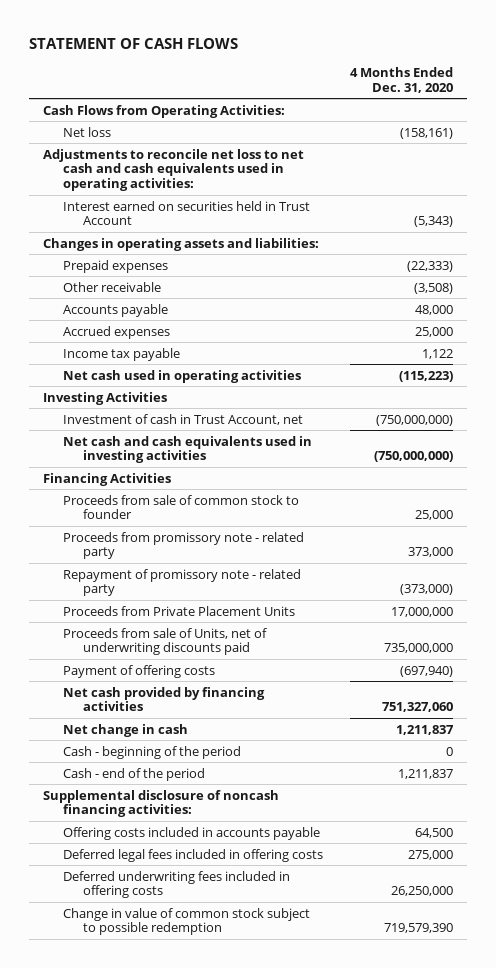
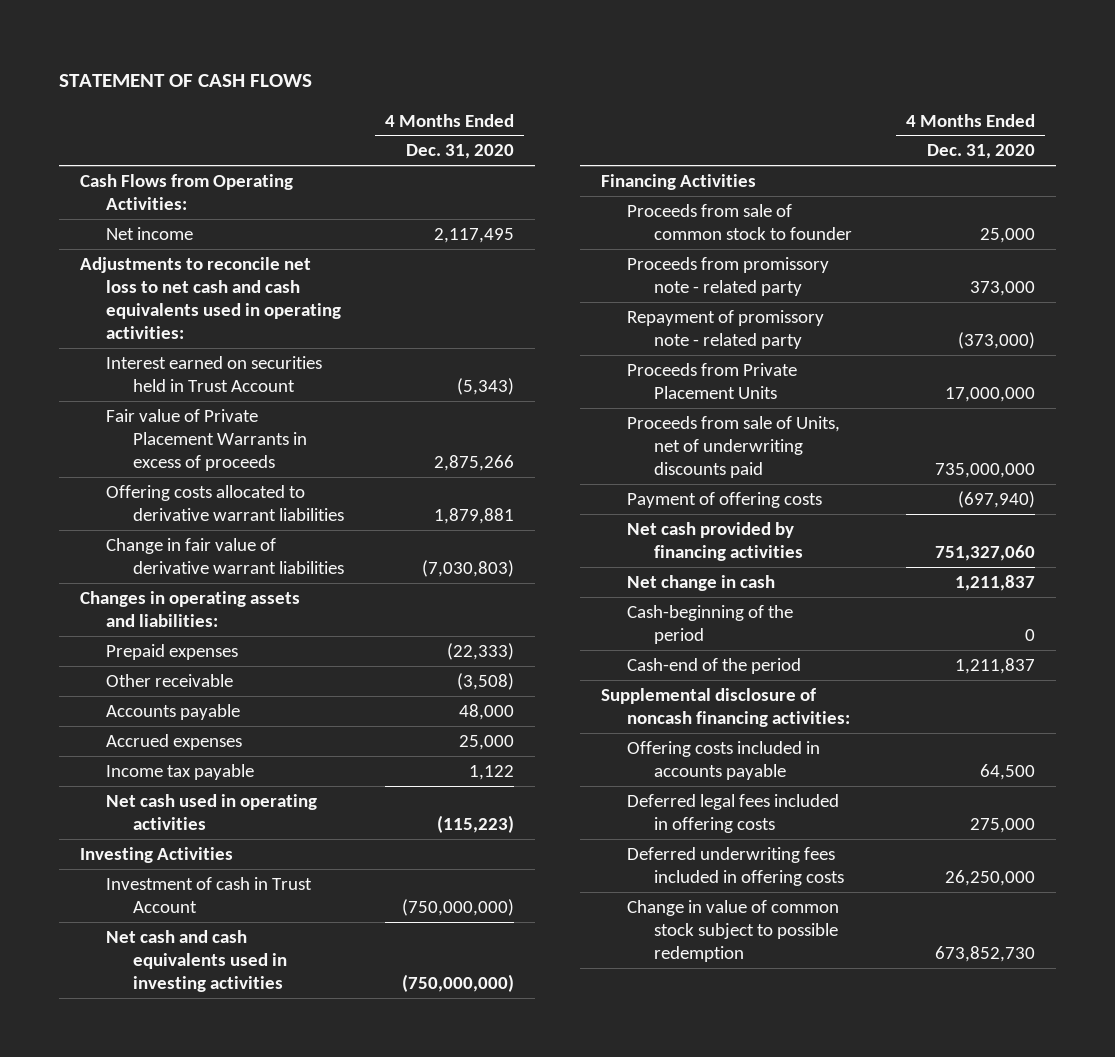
[62,126,111,137] Net loss -> [106,226,194,240] Net income
[400,127,454,139] (158,161) -> [434,227,515,243] 2,117,495
none -> [106,408,307,472] Fair value of Private Placement Warrants in excess of proceeds
none -> [106,484,344,522] Offering costs allocated to derivative warrant liabilities
none -> [106,537,344,575] Change in fair value of derivative warrant liabilities
[62,413,303,425] Investment of cash in Trust Account, net -> [106,876,313,914] Investment of cash in Trust Account
[62,745,241,759] Cash - beginning of the period -> [627,604,794,645] Cash-beginning of the period
[62,767,205,781] Cash - end of the period -> [627,657,802,674] Cash-end of the period
[384,923,454,934] 719,579,390 -> [935,946,1036,963] 673,852,730

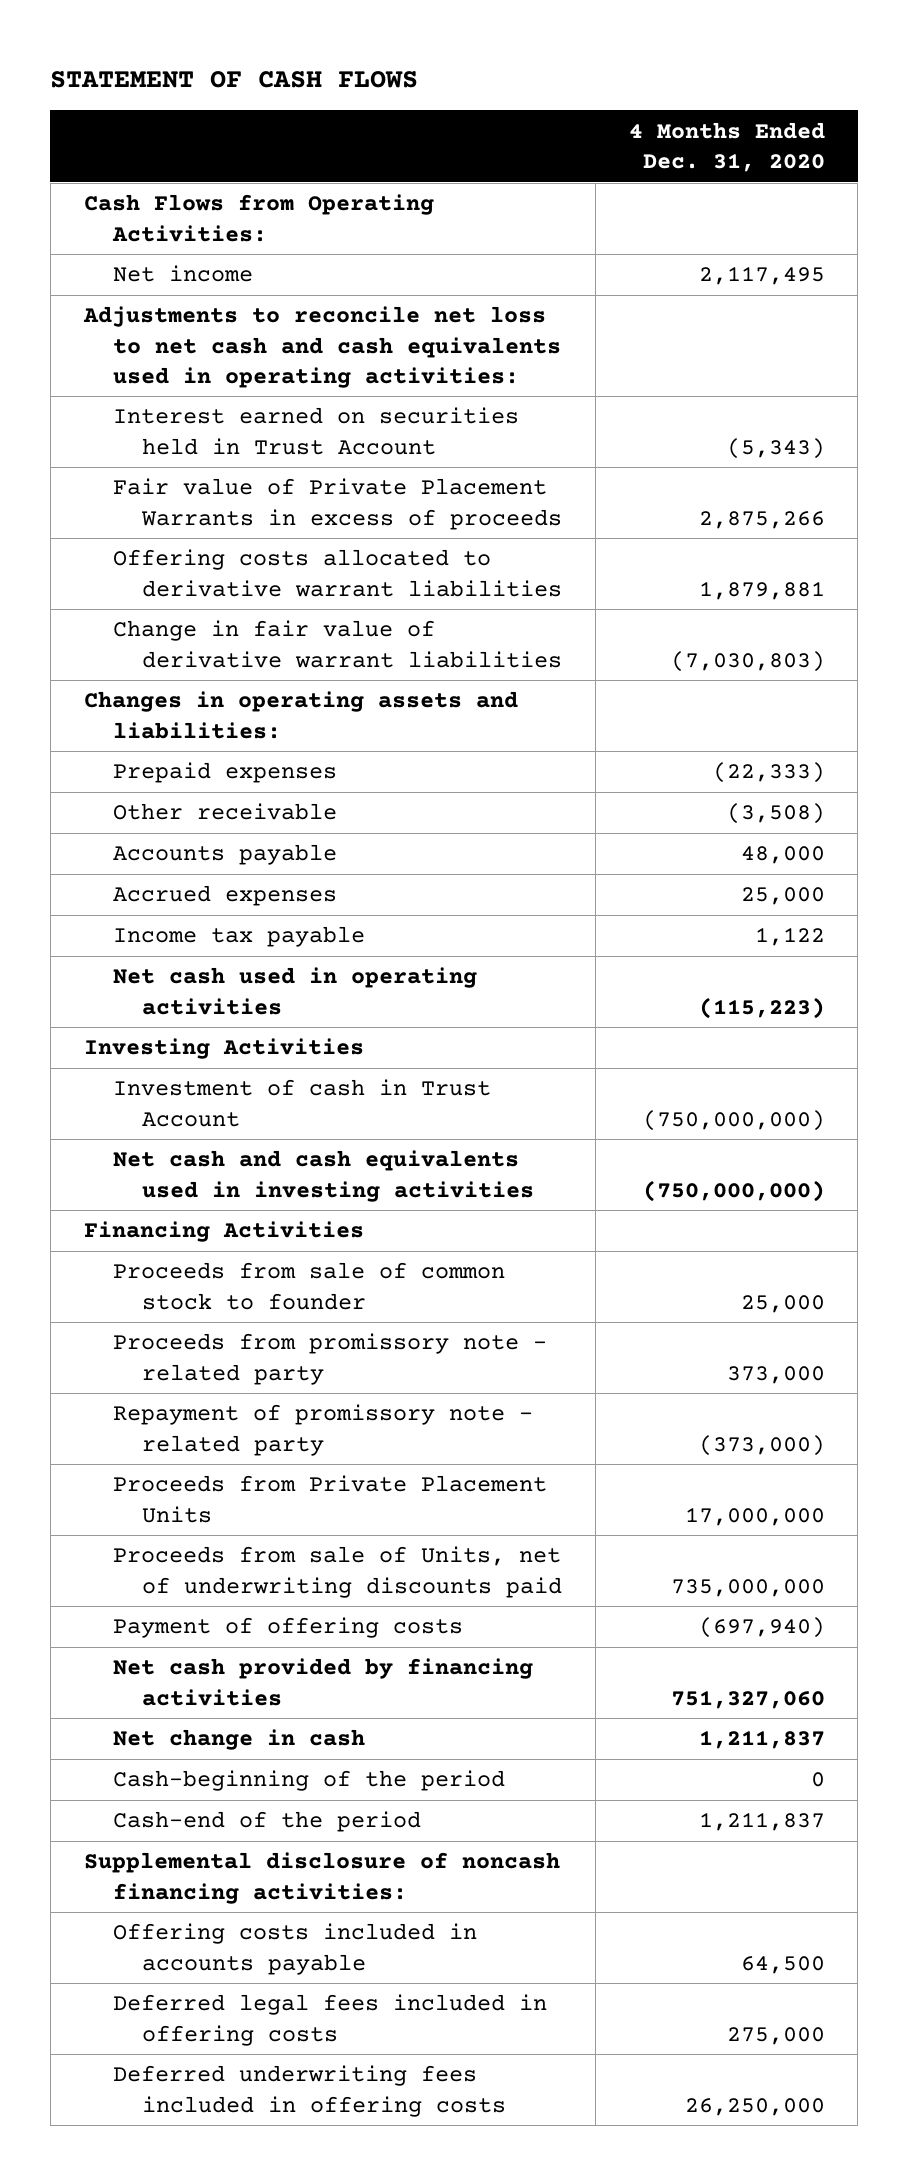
[627,899,840,963] Change in value of common stock subject to possible redemption -> none

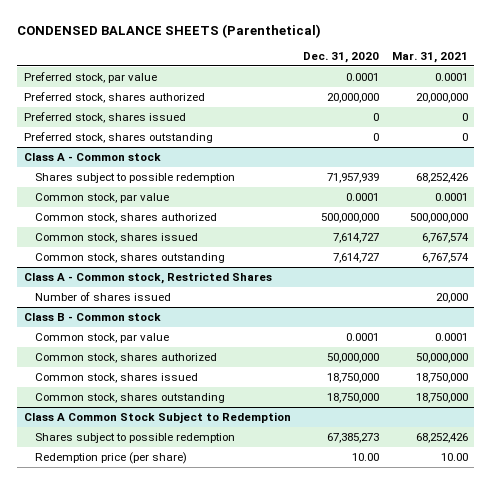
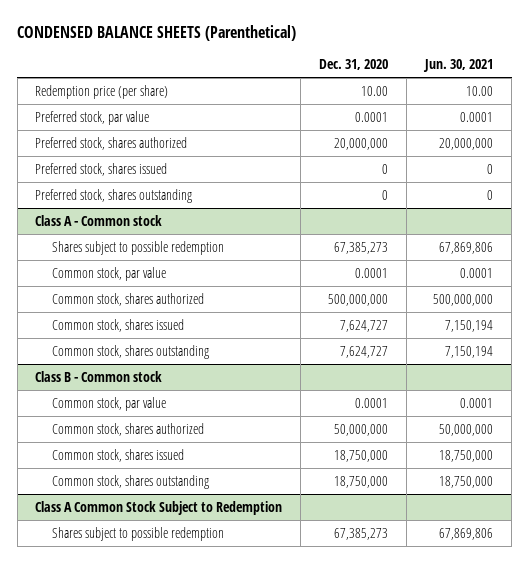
[392,52,469,64] Mar. 31, 2021 -> none
none -> [423,59,494,73] Jun. 30, 2021
none -> [35,84,169,99] Redemption price (per share)
[327,172,380,183] 71,957,939 -> [334,241,389,254] 67,385,273
[23,271,272,284] Class A - Common stock, Restricted Shares -> none
[34,291,171,301] Number of shares issued -> none
[333,232,380,243] 7,614,727 -> [340,319,389,332] 7,624,727
[333,252,380,263] 7,614,727 -> [340,345,389,358] 7,624,727
[34,451,187,464] Redemption price (per share) -> none

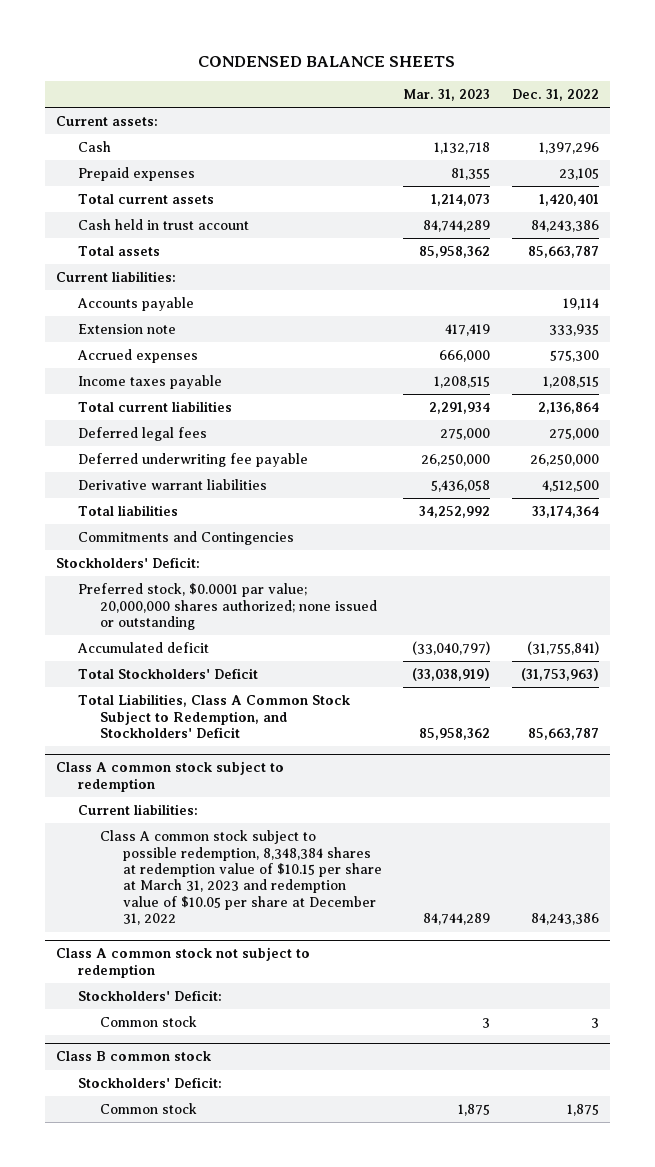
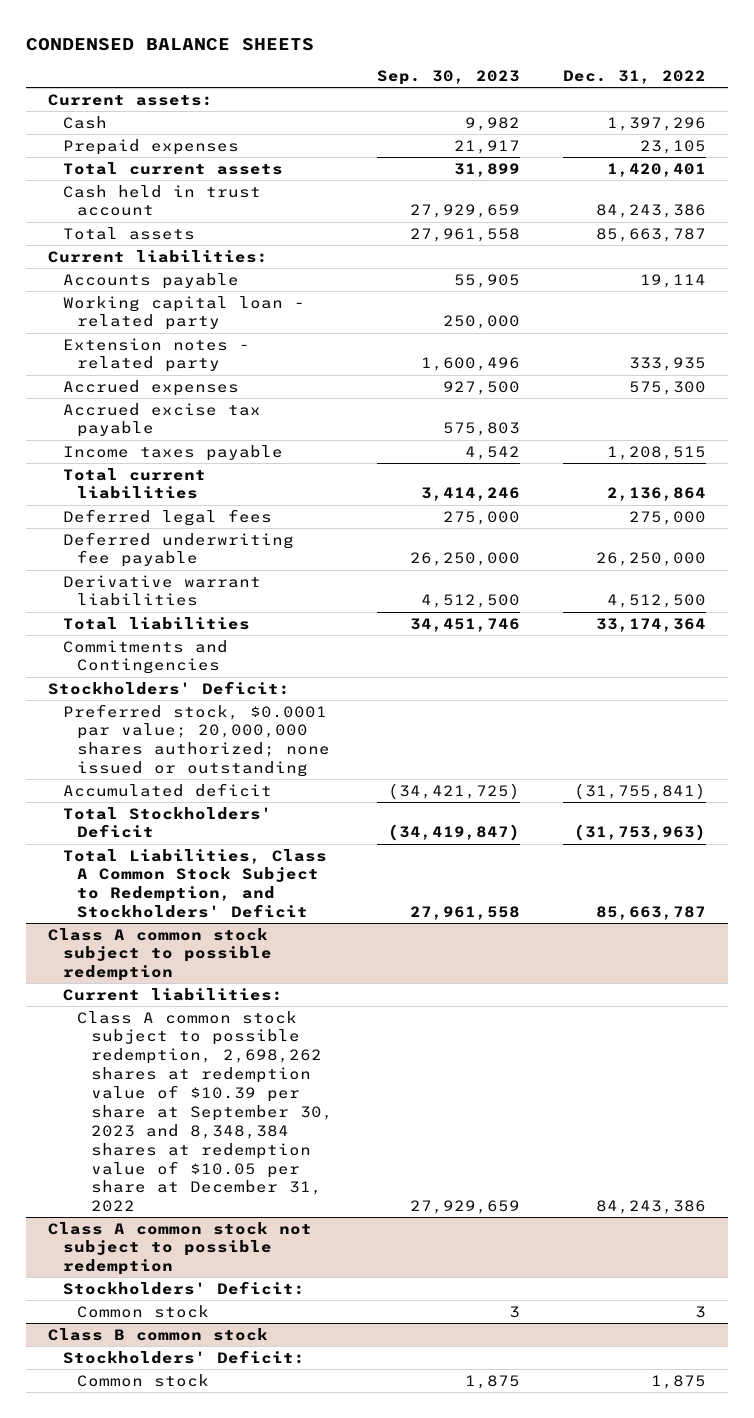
[403,88,491,101] Mar. 31, 2023 -> none
none -> [376,69,520,85] Sep. 30, 2023
none -> [62,295,305,331] Working capital loan - related party
[77,324,176,335] Extension note -> [62,337,250,373] Extension notes - related party
none -> [62,402,261,438] Accrued excise tax payable
[55,761,284,792] Class A common stock subject to redemption -> [48,927,272,982] Class A common stock subject to possible redemption
[100,830,382,926] Class A common stock subject to possible redemption, 8,348,384 shares at redemption value of $10.15 per share at March 31, 2023 and redemption value of $10.05 per share at December 31, 2022 -> [76,1010,334,1213] Class A common stock subject to possible redemption, 2,698,262 shares at redemption value of $10.39 per share at September 30, 2023 and 8,348,384 shares at redemption value of $10.05 per share at December 31, 2022
[55,947,310,978] Class A common stock not subject to redemption -> [48,1221,313,1276] Class A common stock not subject to possible redemption

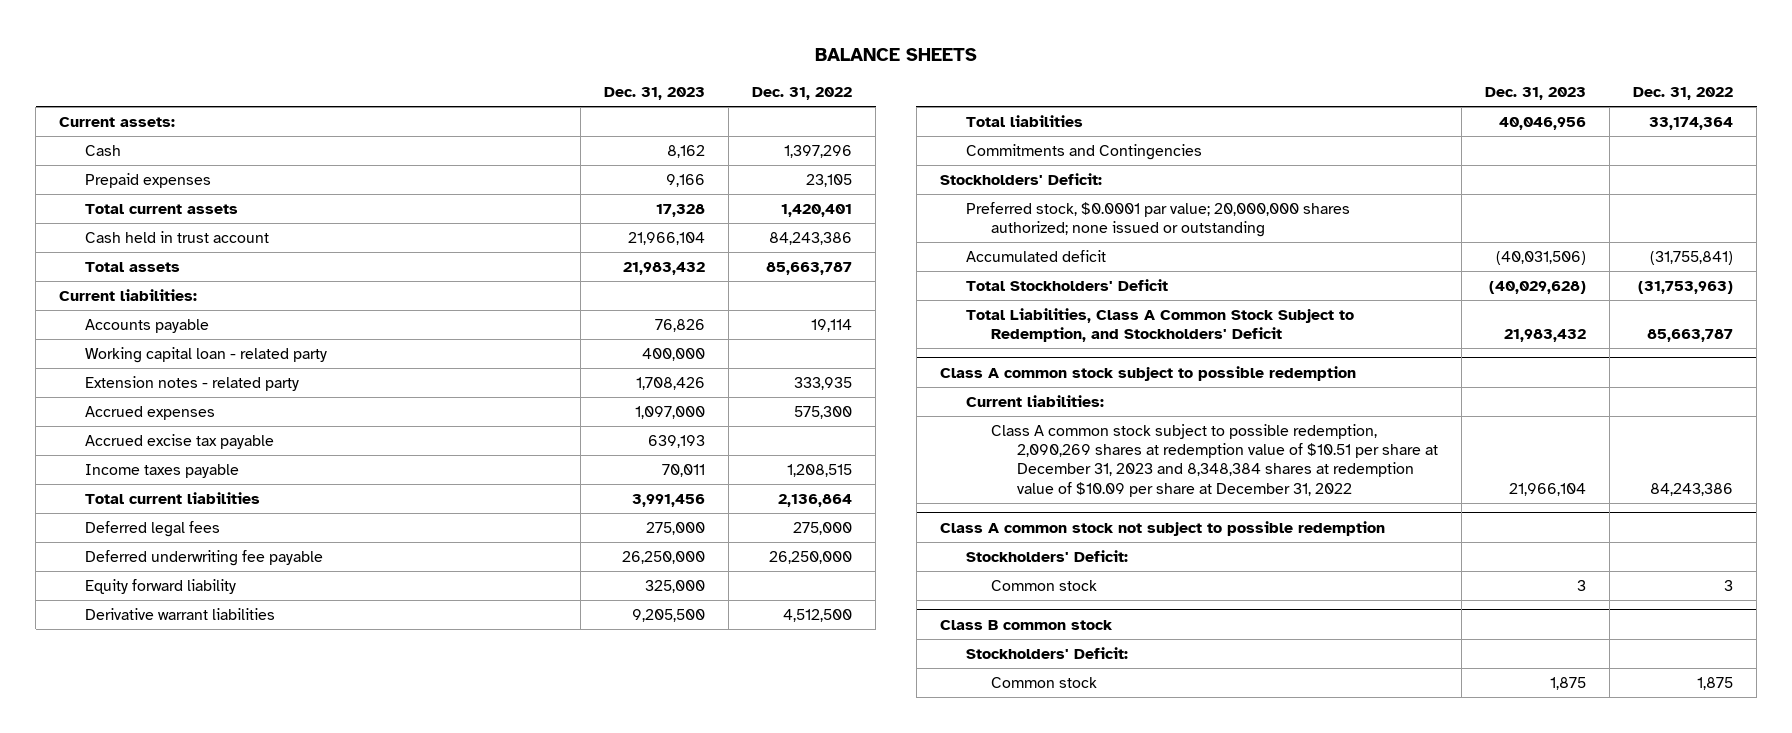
[26,37,315,51] CONDENSED BALANCE SHEETS -> [815,47,978,61] BALANCE SHEETS
[376,69,520,85] Sep. 30, 2023 -> none
none -> [604,87,706,101] Dec. 31, 2023
none -> [84,579,236,595] Equity forward liability
[76,1010,334,1213] Class A common stock subject to possible redemption, 2,698,262 shares at redemption value of $10.39 per share at September 30, 2023 and 8,348,384 shares at redemption value of $10.05 per share at December 31, 2022 -> [991,424,1438,497] Class A common stock subject to possible redemption, 2,090,269 shares at redemption value of $10.51 per share at December 31, 2023 and 8,348,384 shares at redemption value of $10.09 per share at December 31, 2022

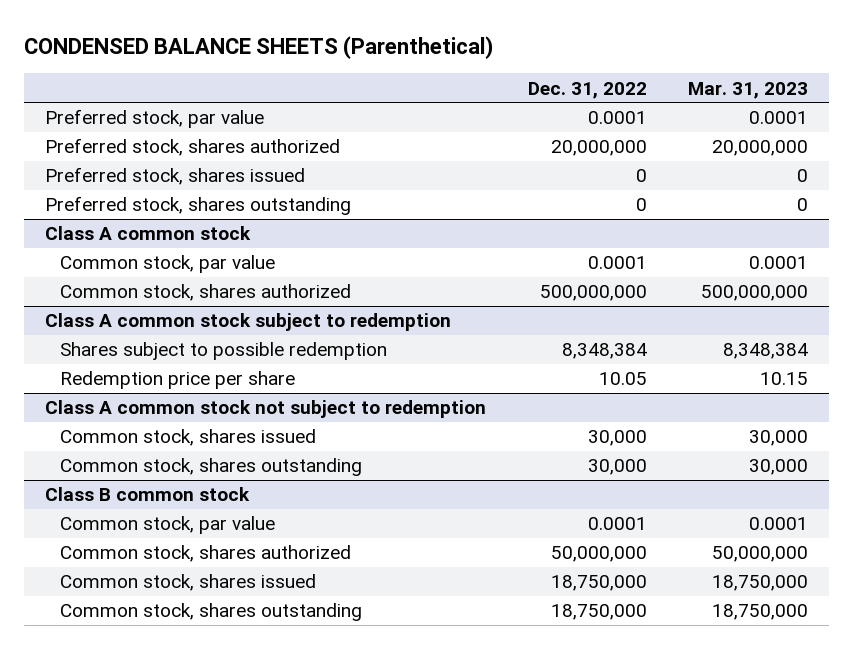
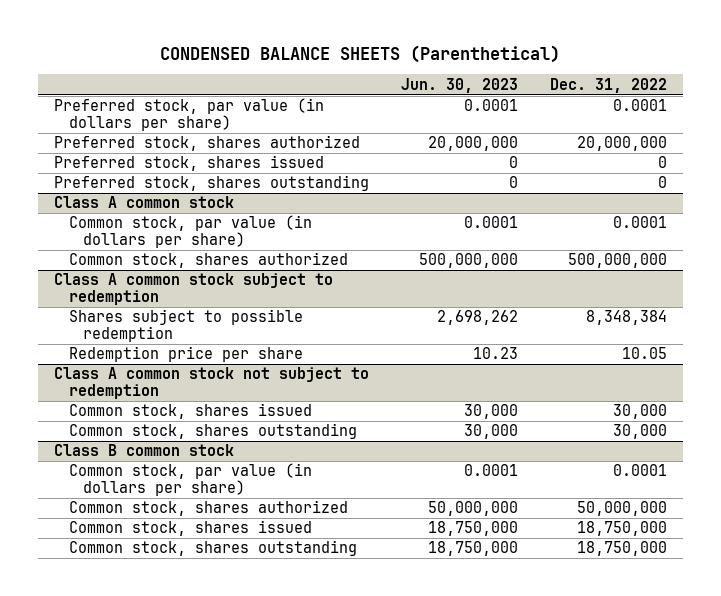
[688,81,809,99] Mar. 31, 2023 -> none
none -> [400,77,518,93] Jun. 30, 2023
[45,109,265,129] Preferred stock, par value -> [53,98,324,132] Preferred stock, par value (in dollars per share)
[60,255,276,274] Common stock, par value -> [68,215,312,249] Common stock, par value (in dollars per share)
[60,516,276,535] Common stock, par value -> [68,463,312,497] Common stock, par value (in dollars per share)

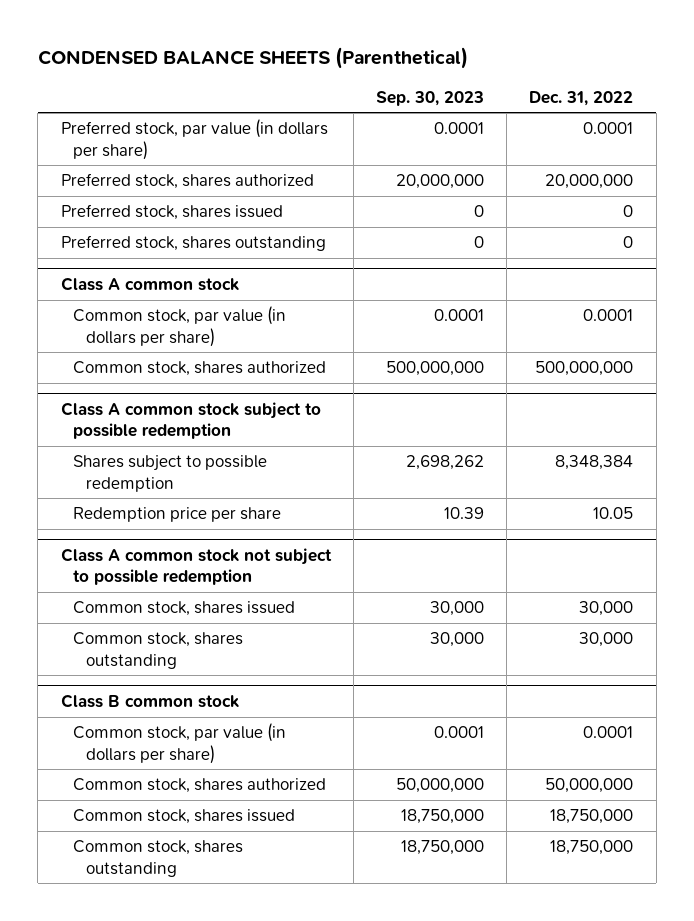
[400,77,518,93] Jun. 30, 2023 -> none
none -> [375,90,484,106] Sep. 30, 2023
[53,273,333,306] Class A common stock subject to redemption -> [60,402,321,440] Class A common stock subject to possible redemption
[53,367,369,400] Class A common stock not subject to redemption -> [60,548,332,586] Class A common stock not subject to possible redemption

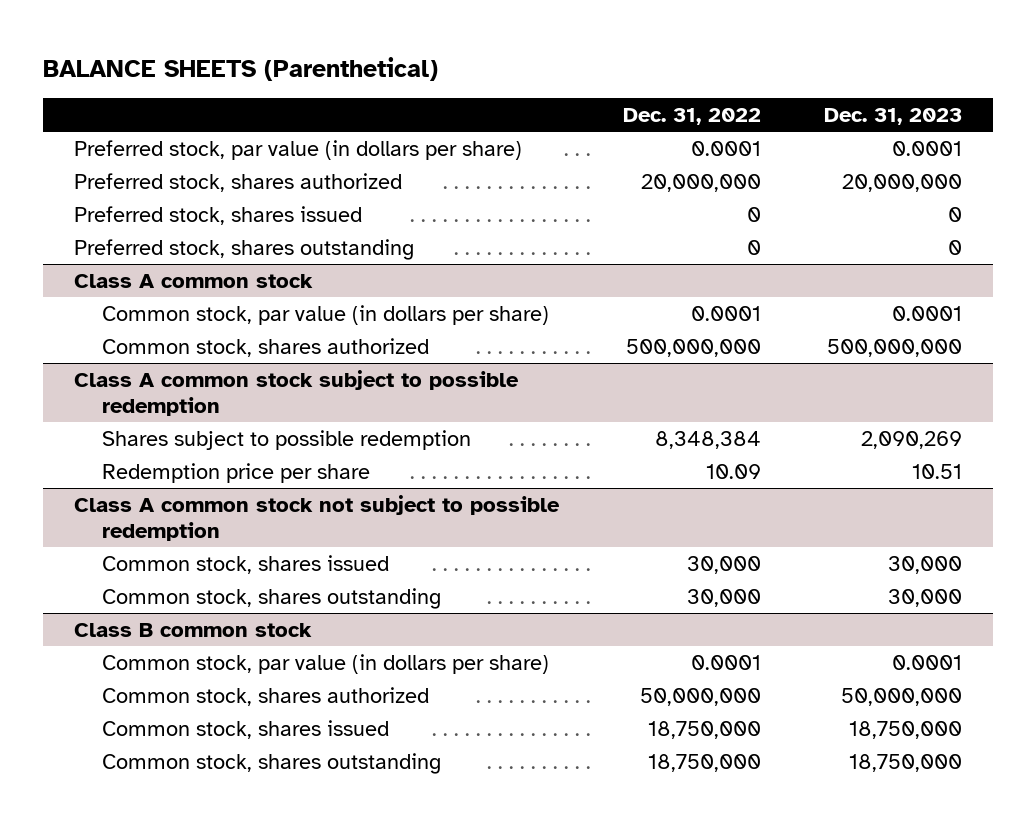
[37,47,468,70] CONDENSED BALANCE SHEETS (Parenthetical) -> [42,56,438,81] BALANCE SHEETS (Parenthetical)
[375,90,484,106] Sep. 30, 2023 -> none
none -> [823,108,962,126] Dec. 31, 2023
[593,507,634,520] 10.05 -> [705,463,761,479] 10.09

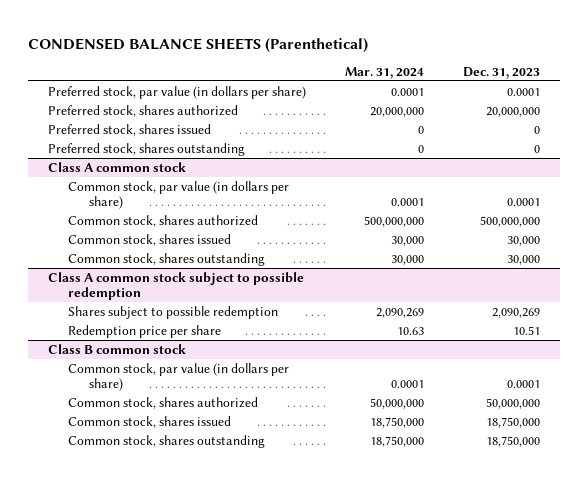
[42,56,438,81] BALANCE SHEETS (Parenthetical) -> [28,37,369,53] CONDENSED BALANCE SHEETS (Parenthetical)
[622,108,761,126] Dec. 31, 2022 -> none
none -> [345,66,425,79] Mar. 31, 2024
none -> [68,233,232,246] Common stock, shares issued
none -> [68,252,266,266] Common stock, shares outstanding
[74,494,561,542] Class A common stock not subject to possible redemption -> none
[101,554,389,574] Common stock, shares issued -> none
[101,587,441,609] Common stock, shares outstanding -> none

